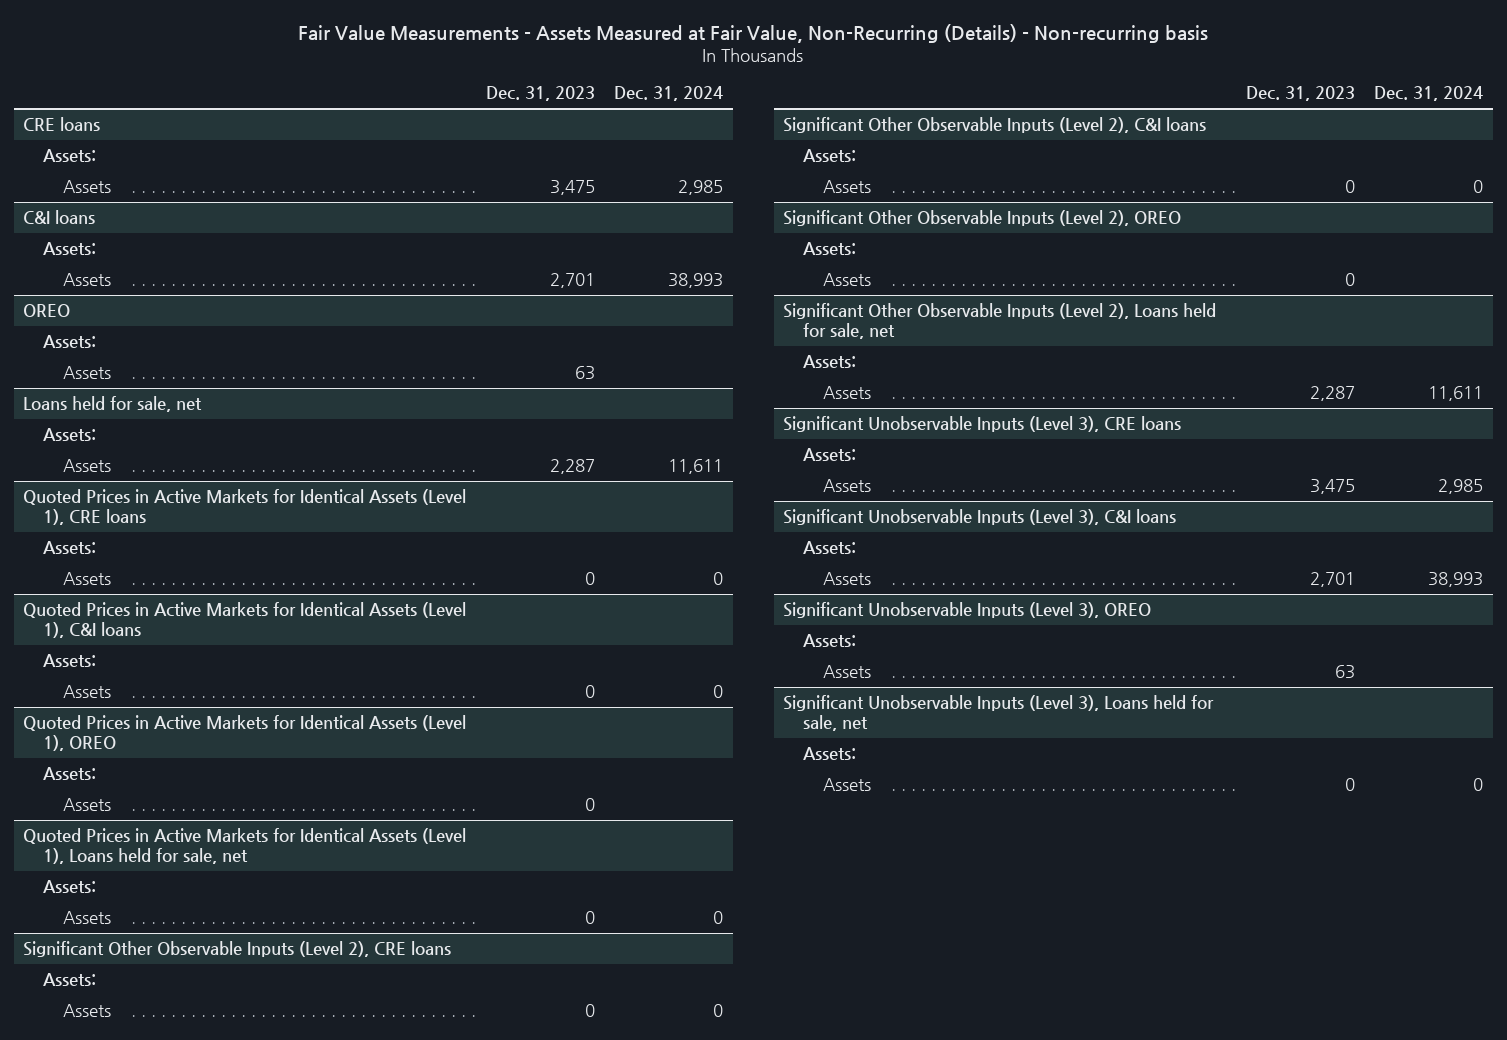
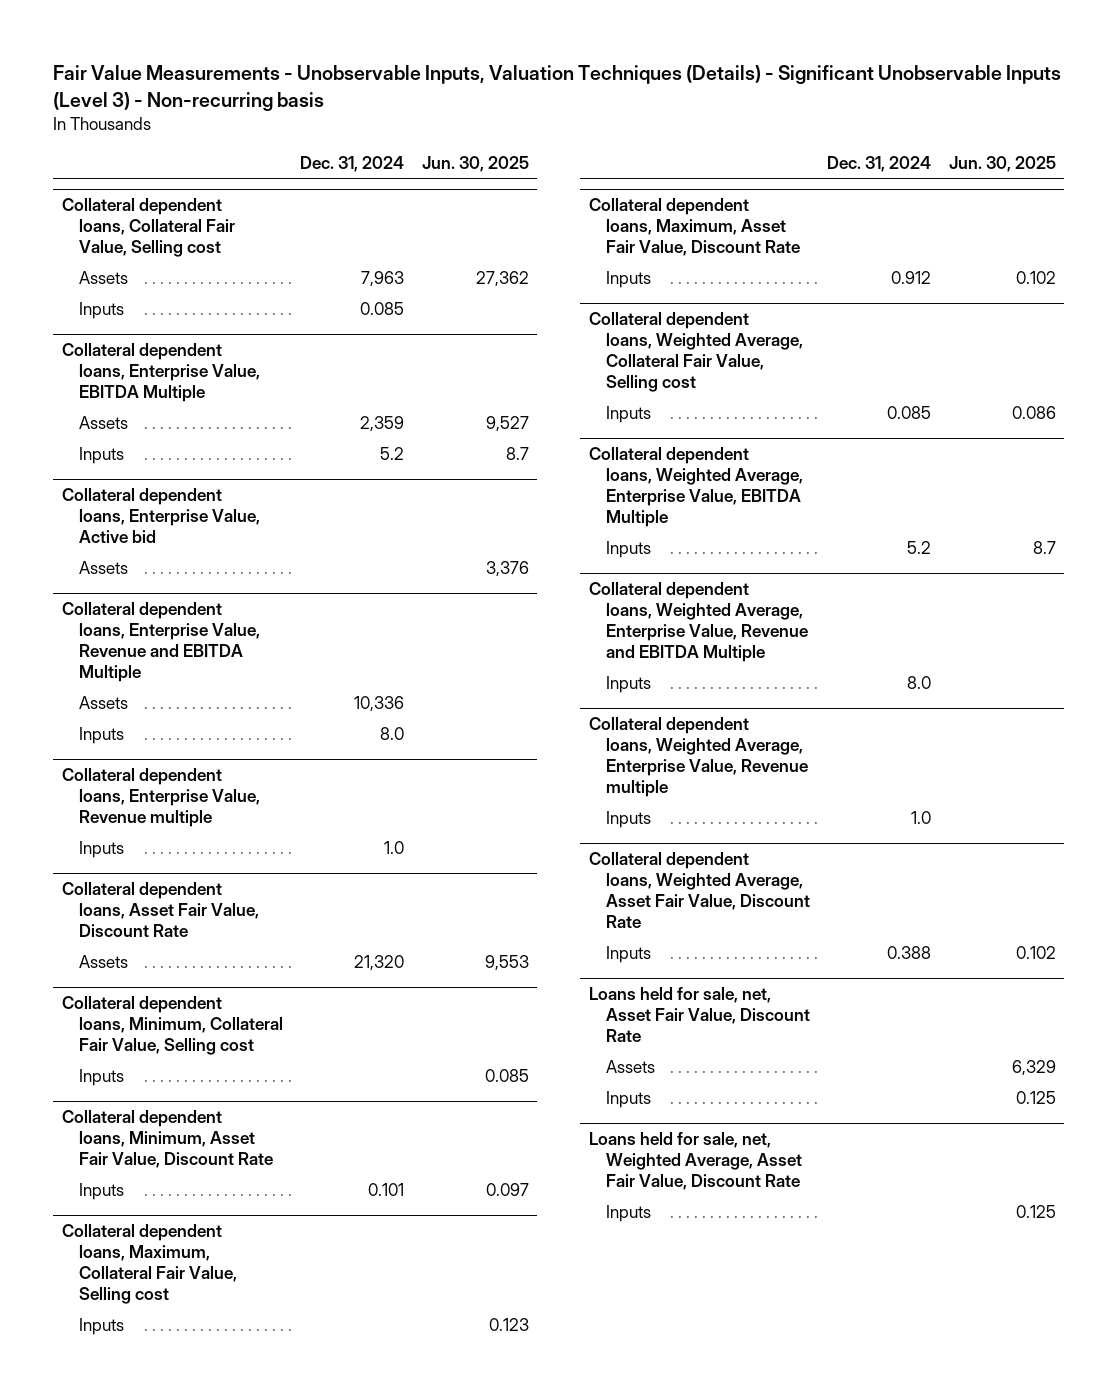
[298,23,1209,43] Fair Value Measurements - Assets Measured at Fair Value, Non-Recurring (Details) - Non-recurring basis -> [53,65,1062,111] Fair Value Measurements - Unobservable Inputs, Valuation Techniques (Details) - Significant Unobservable Inputs (Level 3) - Non-recurring basis
[485,86,595,102] Dec. 31, 2023 -> none
none -> [421,155,529,172] Jun. 30, 2025
[23,117,101,132] CRE loans -> none
[43,149,97,163] Assets: -> none
[23,210,96,225] C&I loans -> none
[43,242,97,256] Assets: -> none
[23,304,71,318] OREO -> none
[43,335,97,349] Assets: -> none
[63,366,112,380] Assets -> none
[23,396,203,413] Loans held for sale, net -> none
[43,428,97,442] Assets: -> none
[63,459,112,473] Assets -> none
[23,489,467,525] Quoted Prices in Active Markets for Identical Assets (Level 1), CRE loans -> none
[43,541,97,555] Assets: -> none
[63,572,112,586] Assets -> none
[23,602,467,638] Quoted Prices in Active Markets for Identical Assets (Level 1), C&I loans -> none
[43,654,97,668] Assets: -> none
[63,685,112,699] Assets -> none
[23,715,467,751] Quoted Prices in Active Markets for Identical Assets (Level 1), OREO -> none
[43,767,97,781] Assets: -> none
[63,798,112,812] Assets -> none
[23,828,467,864] Quoted Prices in Active Markets for Identical Assets (Level 1), Loans held for sale, net -> none
[43,880,97,894] Assets: -> none
[63,911,112,925] Assets -> none
[23,941,452,958] Significant Other Observable Inputs (Level 2), CRE loans -> none
[43,973,97,987] Assets: -> none
[63,1004,112,1018] Assets -> none
[783,117,1207,134] Significant Other Observable Inputs (Level 2), C&I loans -> none
[803,149,857,163] Assets: -> none
[823,180,872,194] Assets -> none
[783,210,1182,227] Significant Other Observable Inputs (Level 2), OREO -> none
[803,242,857,256] Assets: -> none
none -> [62,198,235,257] Collateral dependent loans, Collateral Fair Value, Selling cost
[678,180,724,196] 2,985 -> [361,270,405,287] 7,963
none -> [78,301,124,319] Inputs
none -> [62,343,260,402] Collateral dependent loans, Enterprise Value, EBITDA Multiple
[668,273,724,289] 38,993 -> [360,415,405,432] 2,359
none -> [78,446,124,464] Inputs
none -> [62,488,260,543] Collateral dependent loans, Enterprise Value, Active bid
[783,303,1217,339] Significant Other Observable Inputs (Level 2), Loans held for sale, net -> none
[803,355,857,369] Assets: -> none
[783,416,1182,433] Significant Unobservable Inputs (Level 3), CRE loans -> none
[803,448,857,462] Assets: -> none
[783,509,1177,526] Significant Unobservable Inputs (Level 3), C&I loans -> none
[803,541,857,555] Assets: -> none
[823,572,872,586] Assets -> none
[783,602,1152,619] Significant Unobservable Inputs (Level 3), OREO -> none
[803,634,857,648] Assets: -> none
none -> [62,602,260,682] Collateral dependent loans, Enterprise Value, Revenue and EBITDA Multiple
[1428,386,1484,402] 11,611 -> [354,695,405,712] 10,336
none -> [78,726,124,744] Inputs
none -> [62,768,260,827] Collateral dependent loans, Enterprise Value, Revenue multiple
none -> [78,840,124,858] Inputs
none -> [62,882,259,937] Collateral dependent loans, Asset Fair Value, Discount Rate
[1438,479,1484,495] 2,985 -> [354,954,405,971] 21,320
none -> [62,996,283,1055] Collateral dependent loans, Minimum, Collateral Fair Value, Selling cost
none -> [78,1068,124,1086] Inputs
none -> [62,1110,273,1168] Collateral dependent loans, Minimum, Asset Fair Value, Discount Rate
none -> [78,1182,124,1200] Inputs
none -> [62,1224,237,1304] Collateral dependent loans, Maximum, Collateral Fair Value, Selling cost
none -> [78,1317,124,1335] Inputs
none -> [588,198,800,256] Collateral dependent loans, Maximum, Asset Fair Value, Discount Rate
none -> [605,270,651,288] Inputs
none -> [588,312,803,392] Collateral dependent loans, Weighted Average, Collateral Fair Value, Selling cost
none -> [605,405,651,423] Inputs
none -> [588,447,803,527] Collateral dependent loans, Weighted Average, Enterprise Value, EBITDA Multiple
none -> [605,540,651,558] Inputs
none -> [588,582,808,662] Collateral dependent loans, Weighted Average, Enterprise Value, Revenue and EBITDA Multiple
none -> [605,675,651,693] Inputs
none -> [588,717,808,797] Collateral dependent loans, Weighted Average, Enterprise Value, Revenue multiple
none -> [605,810,651,828] Inputs
none -> [588,852,810,928] Collateral dependent loans, Weighted Average, Asset Fair Value, Discount Rate
none -> [605,945,651,963] Inputs
none -> [588,987,810,1042] Loans held for sale, net, Asset Fair Value, Discount Rate
[783,695,1215,731] Significant Unobservable Inputs (Level 3), Loans held for sale, net -> none
[803,747,857,761] Assets: -> none
[823,778,872,792] Assets -> none
none -> [605,1090,651,1108] Inputs
none -> [588,1132,802,1190] Loans held for sale, net, Weighted Average, Asset Fair Value, Discount Rate
none -> [605,1204,651,1222] Inputs

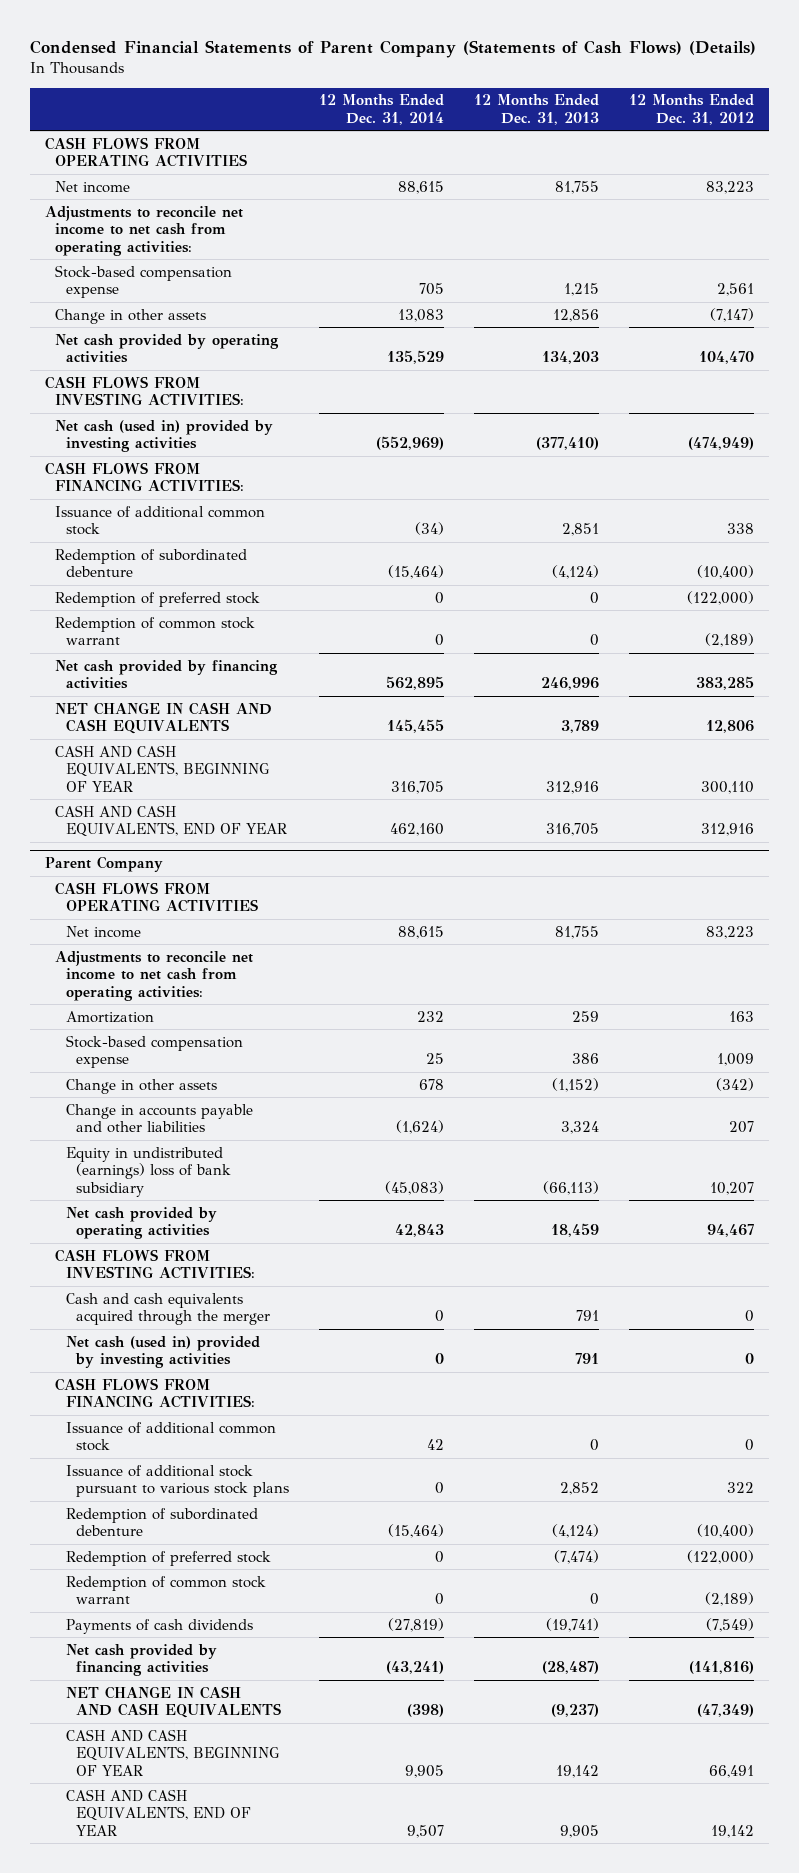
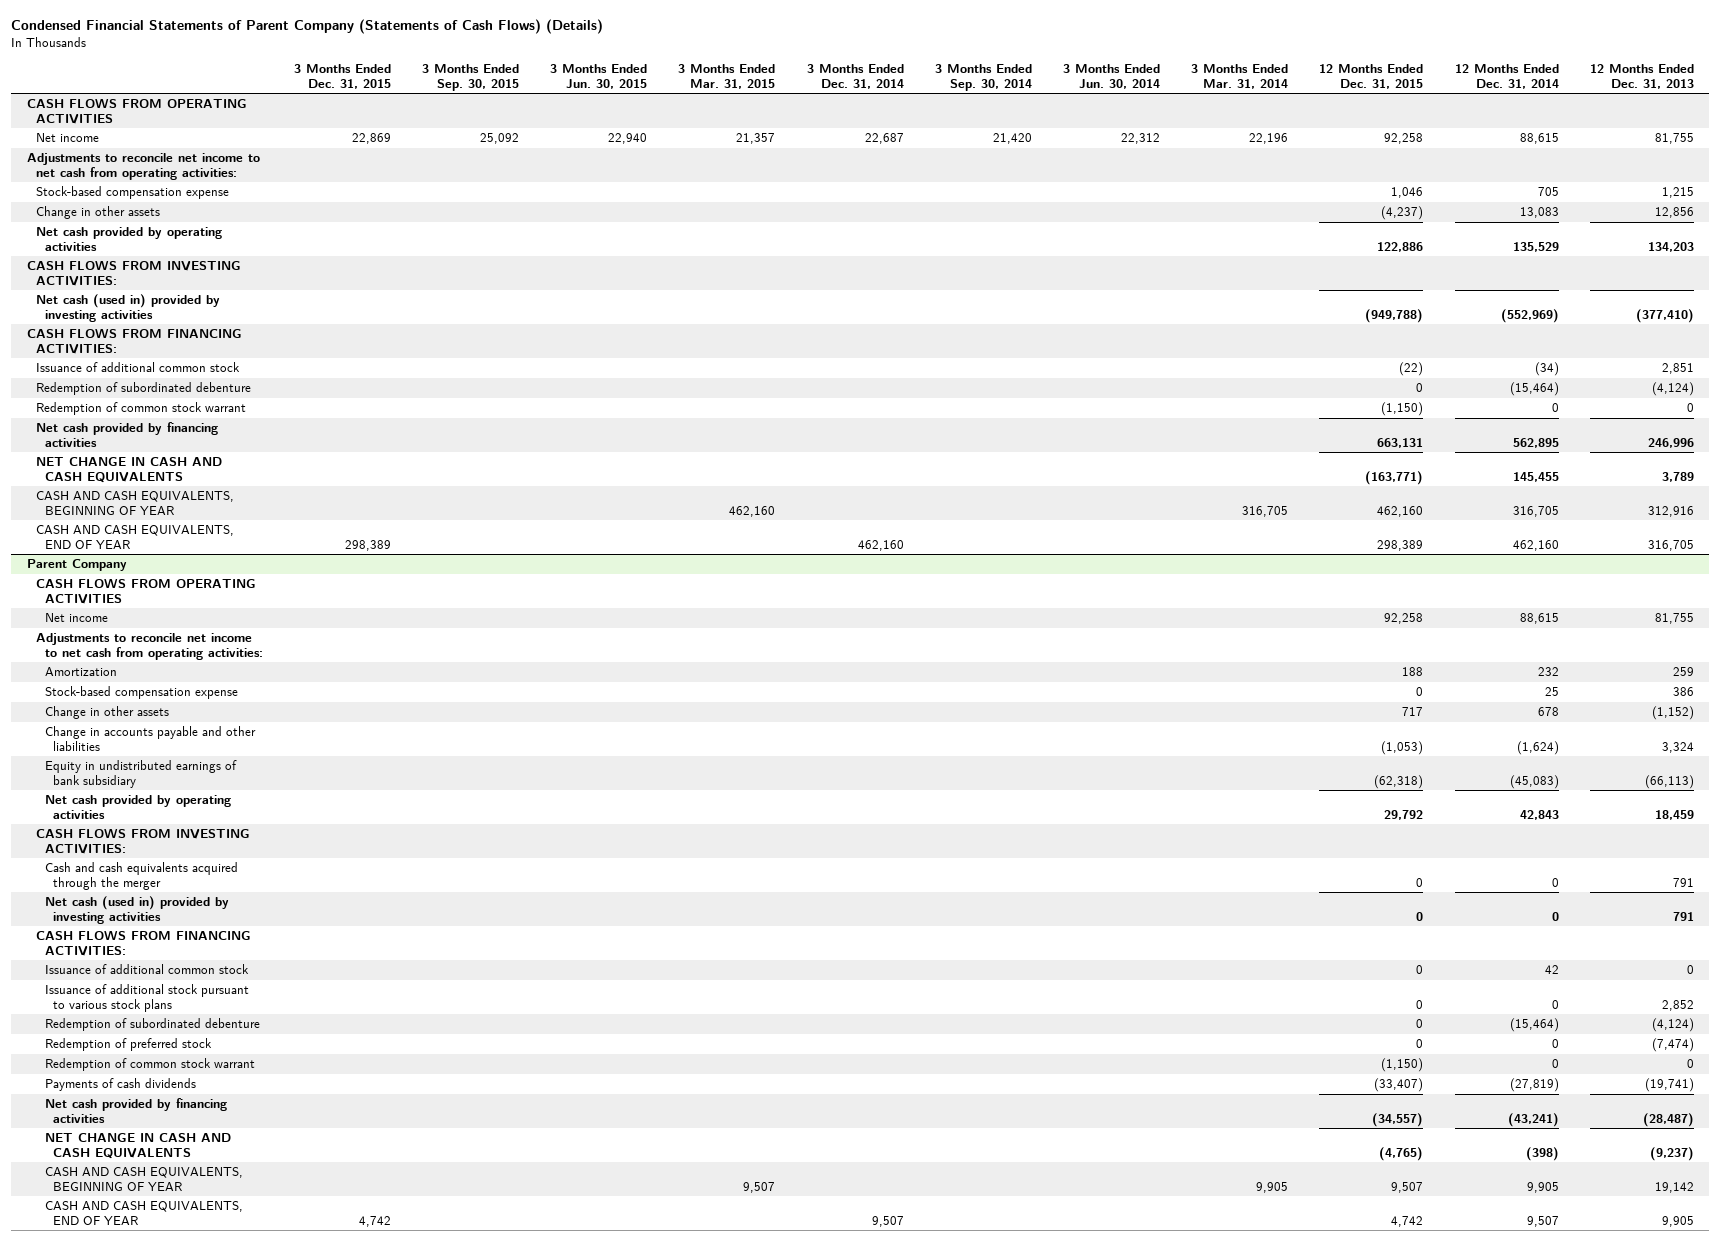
[629,94,755,125] 12 Months Ended Dec. 31, 2012 -> none
none -> [293,64,391,90] 3 Months Ended Dec. 31, 2015
none -> [422,64,520,92] 3 Months Ended Sep. 30, 2015
none -> [550,64,648,90] 3 Months Ended Jun. 30, 2015
none -> [678,64,776,90] 3 Months Ended Mar. 31, 2015
none -> [806,64,904,90] 3 Months Ended Dec. 31, 2014
none -> [934,64,1032,92] 3 Months Ended Sep. 30, 2014
none -> [1062,64,1160,90] 3 Months Ended Jun. 30, 2014
none -> [1191,64,1289,90] 3 Months Ended Mar. 31, 2014
none -> [1319,64,1424,90] 12 Months Ended Dec. 31, 2015
[55,591,261,607] Redemption of preferred stock -> none
[65,1146,232,1197] Equity in undistributed (earnings) loss of bank subsidiary -> [44,760,237,788] Equity in undistributed earnings of bank subsidiary

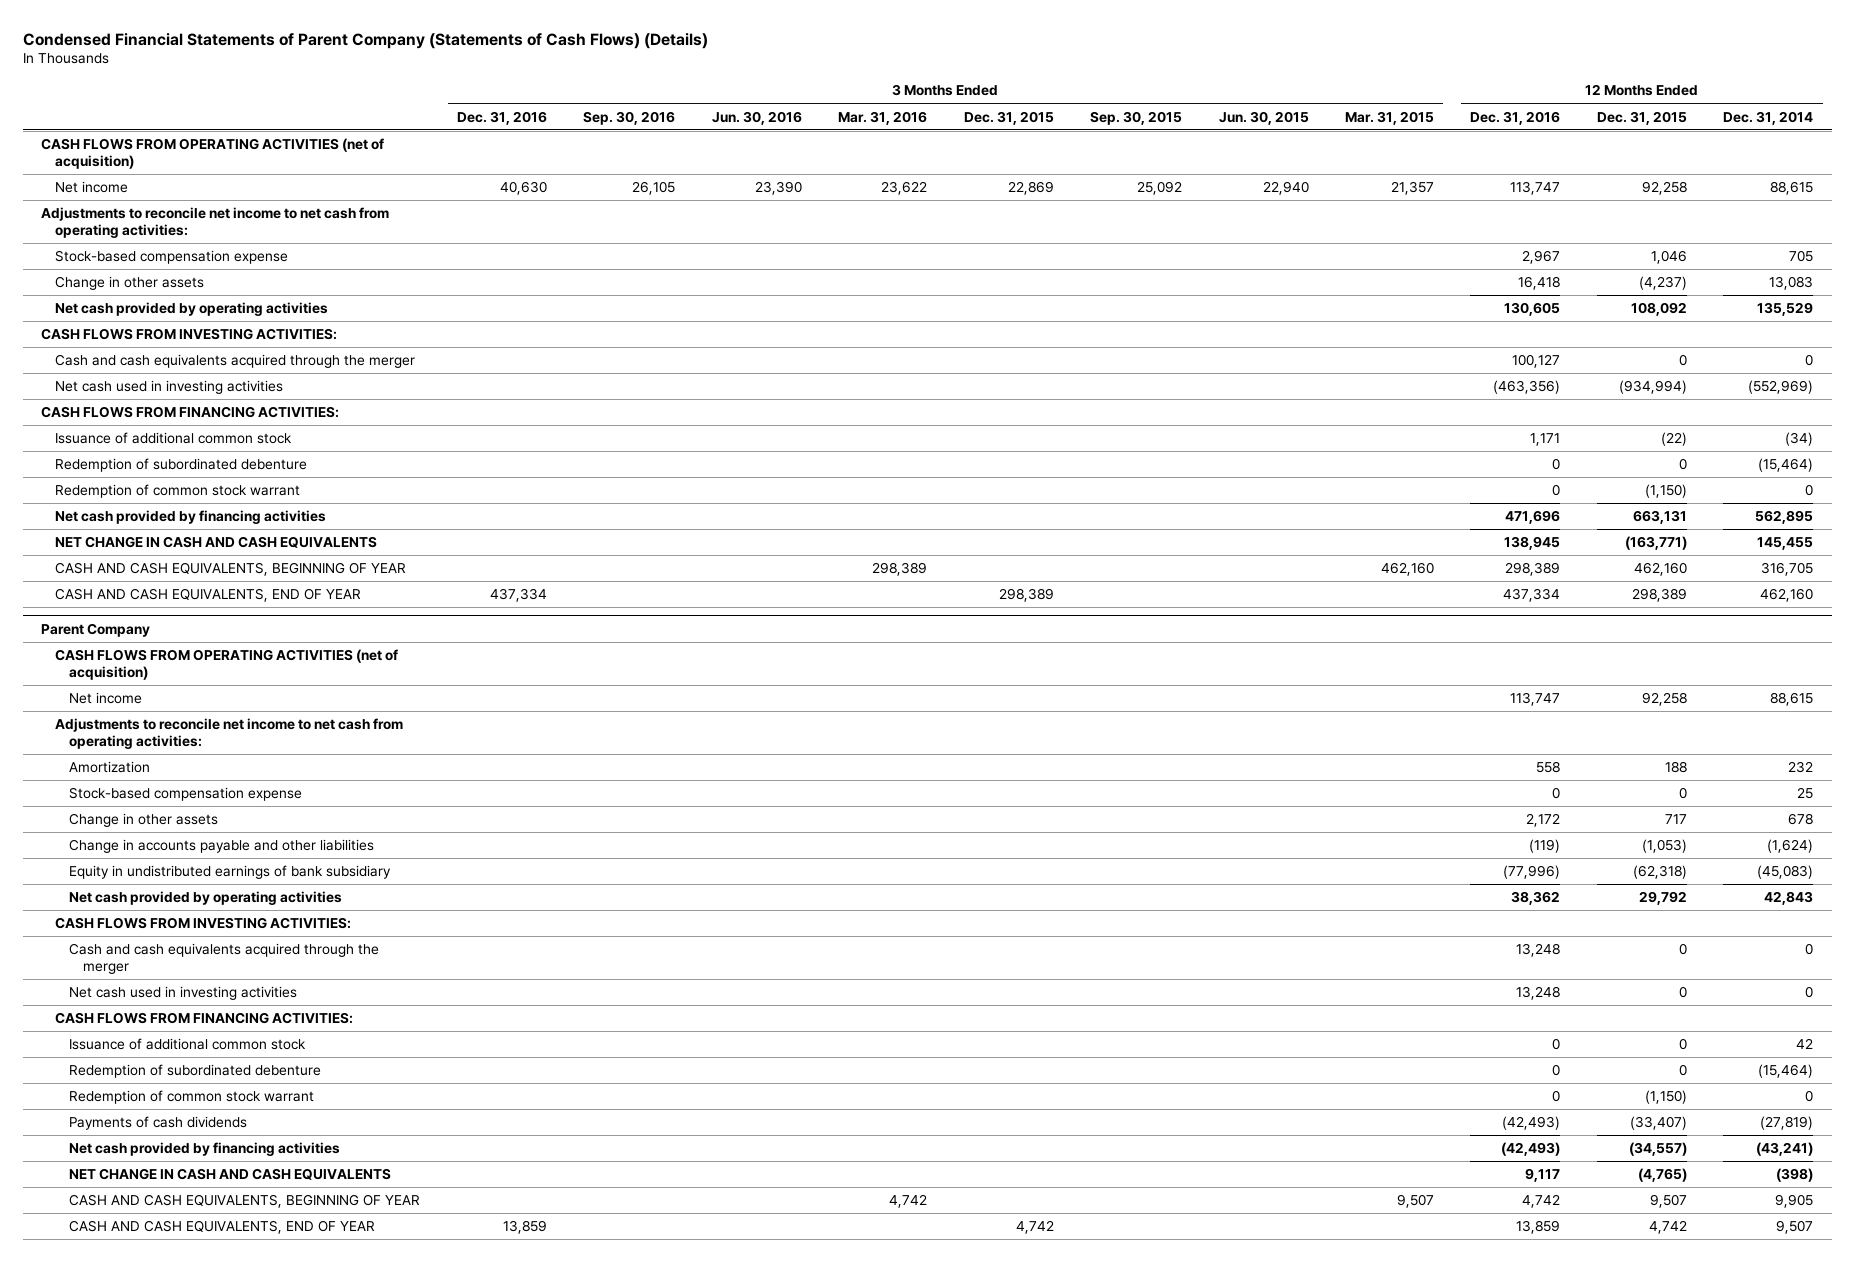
[806,64,904,90] 3 Months Ended Dec. 31, 2014 -> none
[934,64,1032,92] 3 Months Ended Sep. 30, 2014 -> none
[1062,64,1160,90] 3 Months Ended Jun. 30, 2014 -> none
[1191,64,1289,90] 3 Months Ended Mar. 31, 2014 -> none
[1589,64,1694,90] 12 Months Ended Dec. 31, 2013 -> none
none -> [456,110,547,125] Dec. 31, 2016
none -> [583,110,676,125] Sep. 30, 2016
none -> [711,110,802,125] Jun. 30, 2016
none -> [838,110,928,125] Mar. 31, 2016
none -> [1470,110,1561,125] Dec. 31, 2016
[26,99,247,124] CASH FLOWS FROM OPERATING ACTIVITIES -> [40,137,384,170] CASH FLOWS FROM OPERATING ACTIVITIES (net of acquisition)
[1377,241,1424,252] 122,886 -> [1630,301,1687,316] 108,092
none -> [55,353,416,368] Cash and cash equivalents acquired through the merger
[35,294,220,322] Net cash (used in) provided by investing activities -> [55,379,284,394] Net cash used in investing activities
[1365,308,1424,323] (949,788) -> [1618,379,1687,394] (934,994)
[35,579,256,604] CASH FLOWS FROM OPERATING ACTIVITIES -> [55,648,399,681] CASH FLOWS FROM OPERATING ACTIVITIES (net of acquisition)
[44,896,229,924] Net cash (used in) provided by investing activities -> [69,985,298,1000] Net cash used in investing activities
[44,984,249,1012] Issuance of additional stock pursuant to various stock plans -> none
[44,1038,212,1052] Redemption of preferred stock -> none

